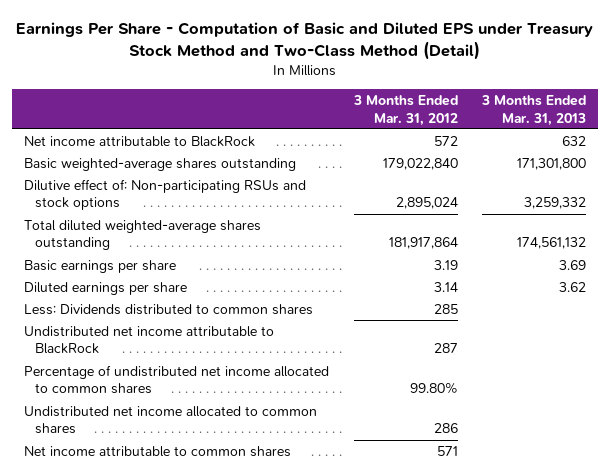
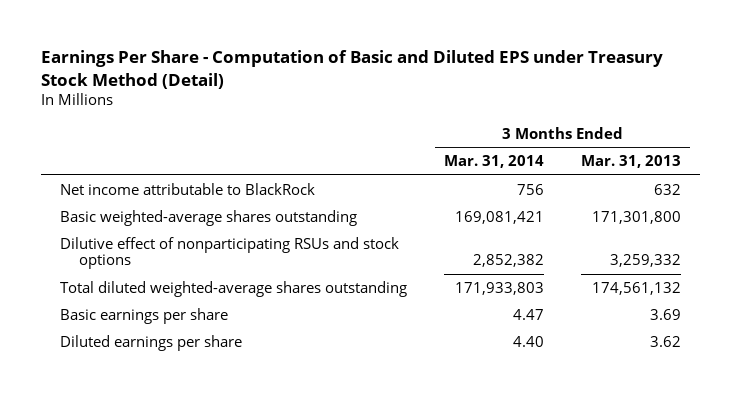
[16,22,594,61] Earnings Per Share - Computation of Basic and Diluted EPS under Treasury Stock Method and Two-Class Method (Detail) -> [41,50,664,89] Earnings Per Share - Computation of Basic and Diluted EPS under Treasury Stock Method (Detail)
[352,95,458,126] 3 Months Ended Mar. 31, 2012 -> none
none -> [443,154,544,168] Mar. 31, 2014
[24,178,307,211] Dilutive effect of: Non-participating RSUs and stock options -> [59,236,399,270] Dilutive effect of nonparticipating RSUs and stock options
[24,303,314,315] Less: Dividends distributed to common shares -> none
[24,325,275,355] Undistributed net income attributable to BlackRock -> none
[24,364,330,395] Percentage of undistributed net income allocated to common shares -> none
[24,405,318,435] Undistributed net income allocated to common shares -> none
[24,445,292,457] Net income attributable to common shares -> none

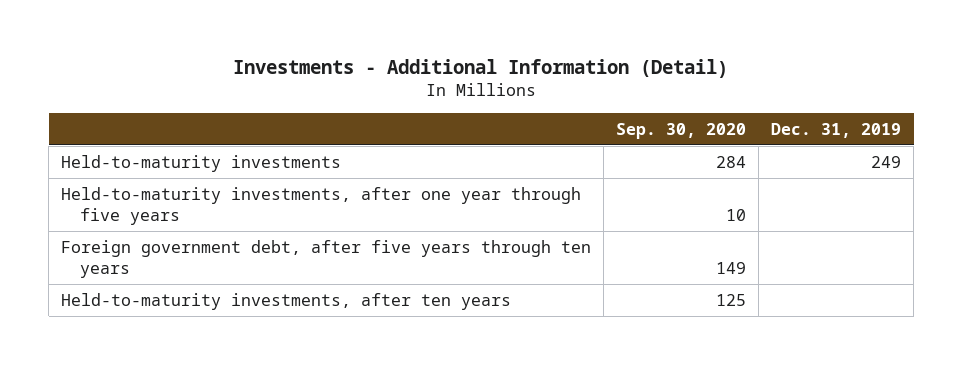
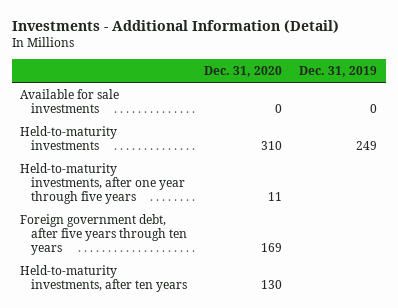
[616,122,747,139] Sep. 30, 2020 -> none
none -> [204,65,283,77] Dec. 31, 2020
none -> [20,88,120,114] Available for sale investments

